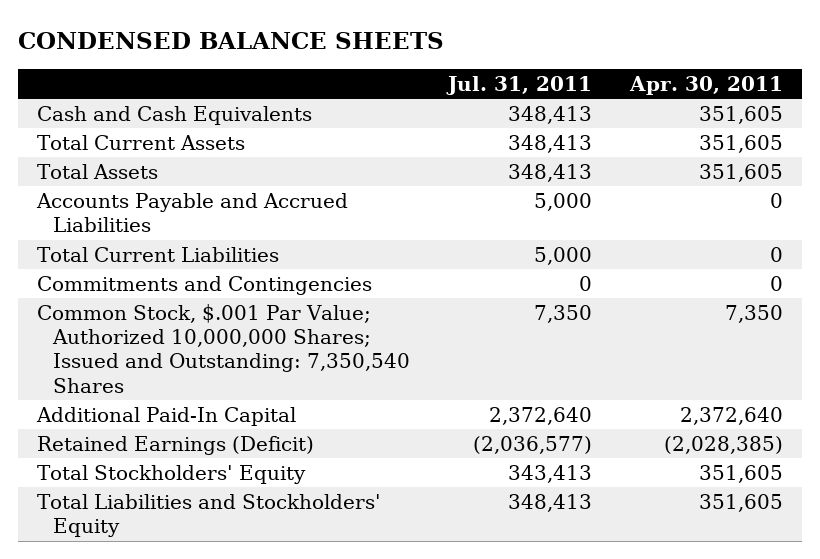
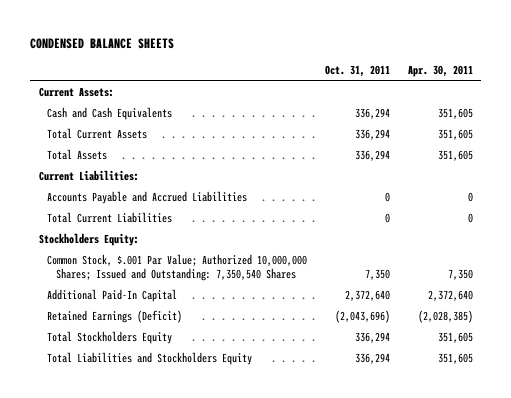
[446,75,593,95] Jul. 31, 2011 -> none
none -> [324,65,390,78] Oct. 31, 2011
none -> [38,86,114,97] Current Assets:
none -> [38,169,139,181] Current Liabilities:
[37,275,373,295] Commitments and Contingencies -> none
none -> [38,232,139,246] Stockholders Equity:
[37,464,307,484] Total Stockholders' Equity -> [47,330,173,344] Total Stockholders Equity
[37,493,382,538] Total Liabilities and Stockholders' Equity -> [47,351,253,365] Total Liabilities and Stockholders Equity

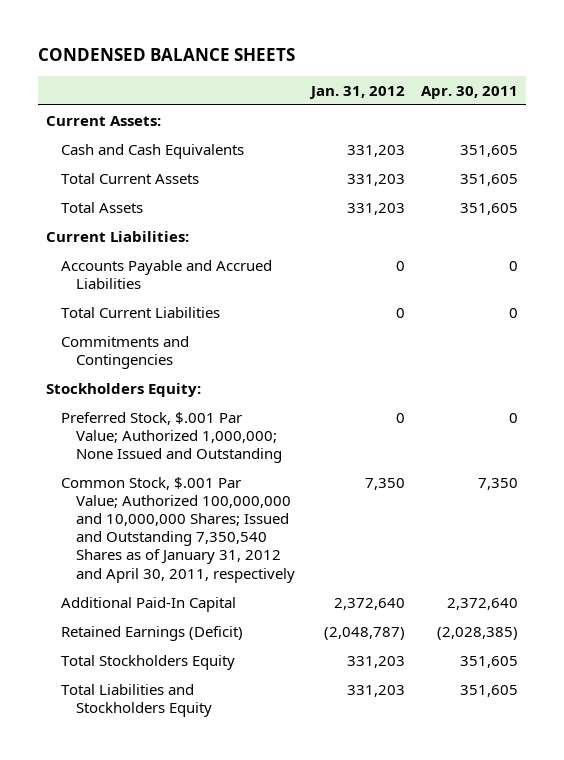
[324,65,390,78] Oct. 31, 2011 -> none
none -> [309,85,406,99] Jan. 31, 2012
none -> [61,335,190,369] Commitments and Contingencies
none -> [61,411,283,464] Preferred Stock, $.001 Par Value; Authorized 1,000,000; None Issued and Outstanding
[47,253,308,281] Common Stock, $.001 Par Value; Authorized 10,000,000 Shares; Issued and Outstanding: 7,350,540 Shares -> [61,476,296,583] Common Stock, $.001 Par Value; Authorized 100,000,000 and 10,000,000 Shares; Issued and Outstanding 7,350,540 Shares as of January 31, 2012 and April 30, 2011, respectively

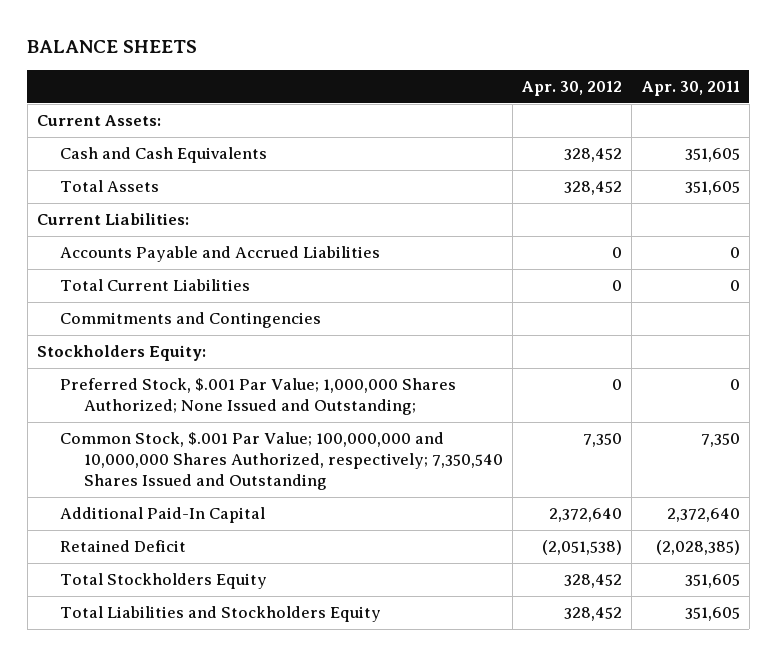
[38,48,296,62] CONDENSED BALANCE SHEETS -> [27,40,198,54] BALANCE SHEETS
[309,85,406,99] Jan. 31, 2012 -> none
none -> [522,81,623,97] Apr. 30, 2012
[61,172,200,184] Total Current Assets -> none
[61,411,283,464] Preferred Stock, $.001 Par Value; Authorized 1,000,000; None Issued and Outstanding -> [60,378,457,416] Preferred Stock, $.001 Par Value; 1,000,000 Shares Authorized; None Issued and Outstanding;
[61,476,296,583] Common Stock, $.001 Par Value; Authorized 100,000,000 and 10,000,000 Shares; Issued and Outstanding 7,350,540 Shares as of January 31, 2012 and April 30, 2011, respectively -> [60,432,503,491] Common Stock, $.001 Par Value; 100,000,000 and 10,000,000 Shares Authorized, respectively; 7,350,540 Shares Issued and Outstanding
[61,625,244,641] Retained Earnings (Deficit) -> [60,540,187,553] Retained Deficit

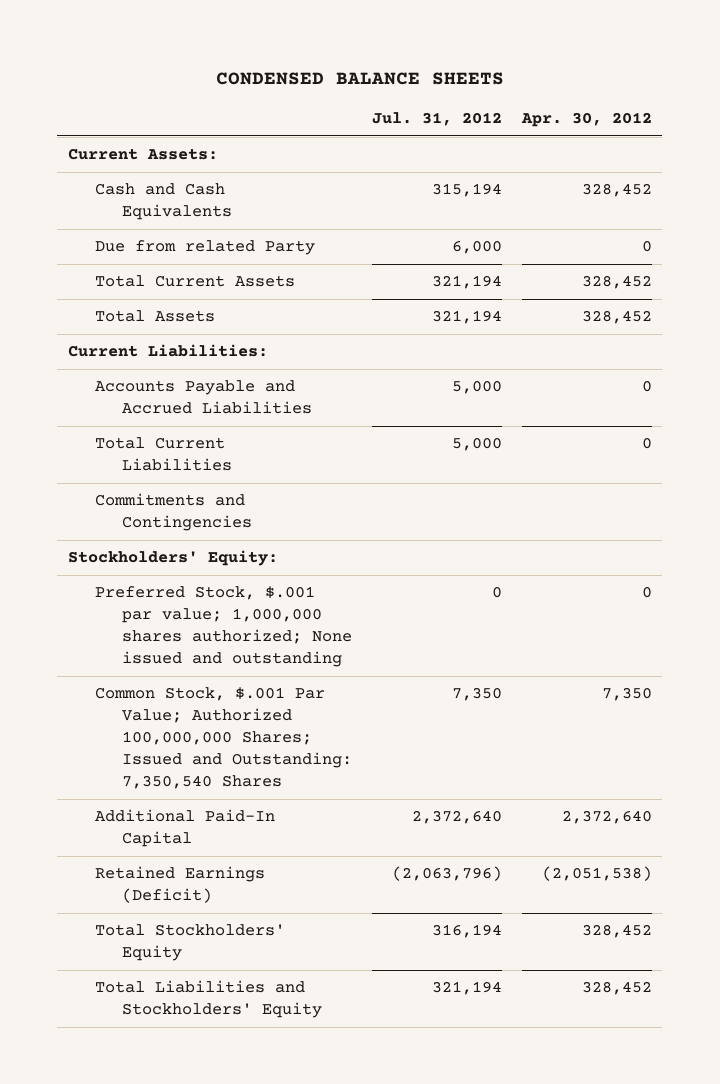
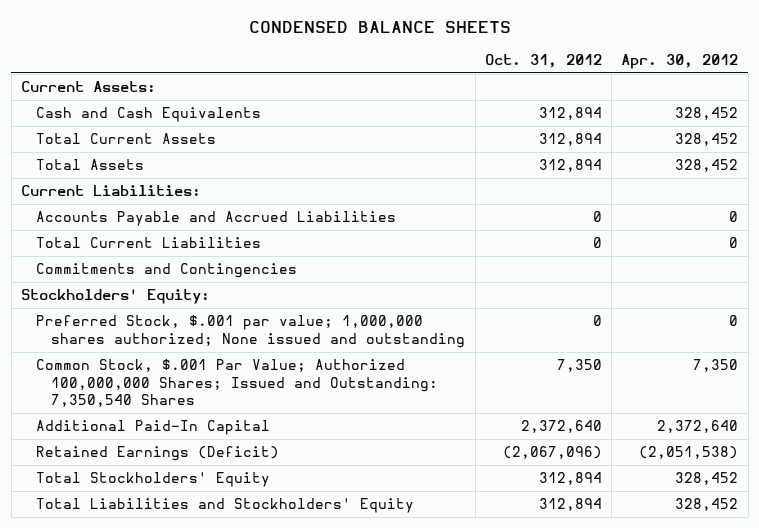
[372,112,503,127] Jul. 31, 2012 -> none
none -> [484,54,602,69] Oct. 31, 2012
[94,240,315,256] Due from related Party -> none

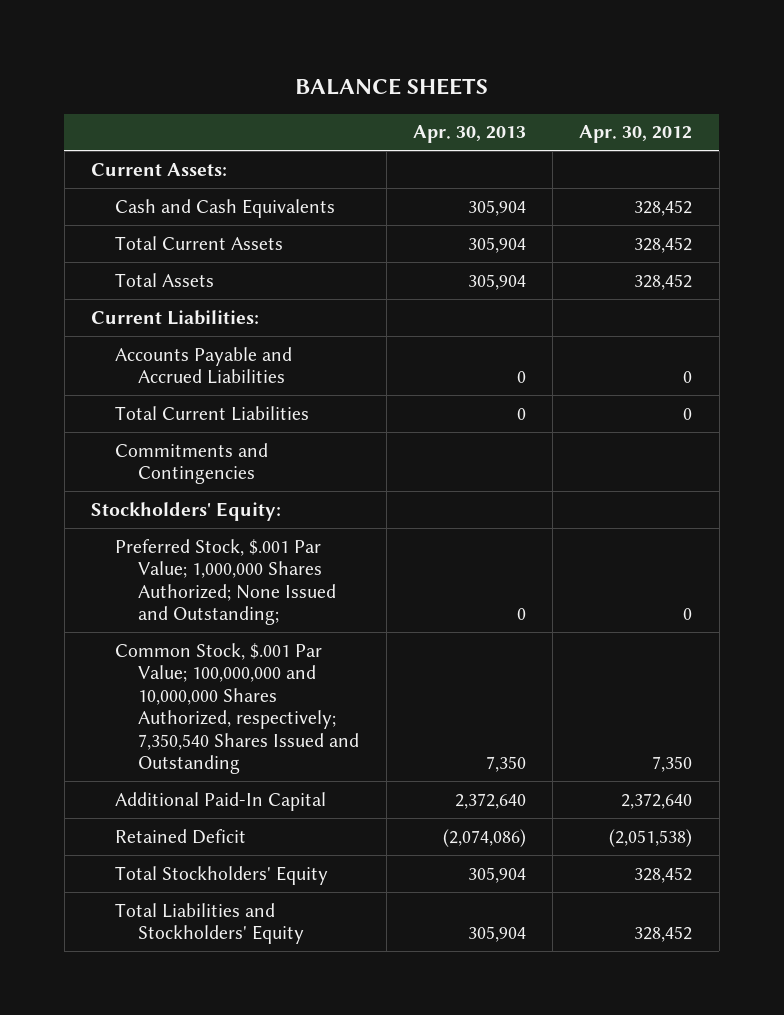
[248,20,511,33] CONDENSED BALANCE SHEETS -> [294,78,488,96] BALANCE SHEETS
[484,54,602,69] Oct. 31, 2012 -> none
none -> [412,125,526,144] Apr. 30, 2013
[36,315,466,348] Preferred Stock, $.001 par value; 1,000,000 shares authorized; None issued and outstanding -> [114,538,337,626] Preferred Stock, $.001 Par Value; 1,000,000 Shares Authorized; None Issued and Outstanding;
[36,359,439,408] Common Stock, $.001 Par Value; Authorized 100,000,000 Shares; Issued and Outstanding: 7,350,540 Shares -> [114,642,360,775] Common Stock, $.001 Par Value; 100,000,000 and 10,000,000 Shares Authorized, respectively; 7,350,540 Shares Issued and Outstanding
[36,446,280,462] Retained Earnings (Deficit) -> [114,828,246,844] Retained Deficit

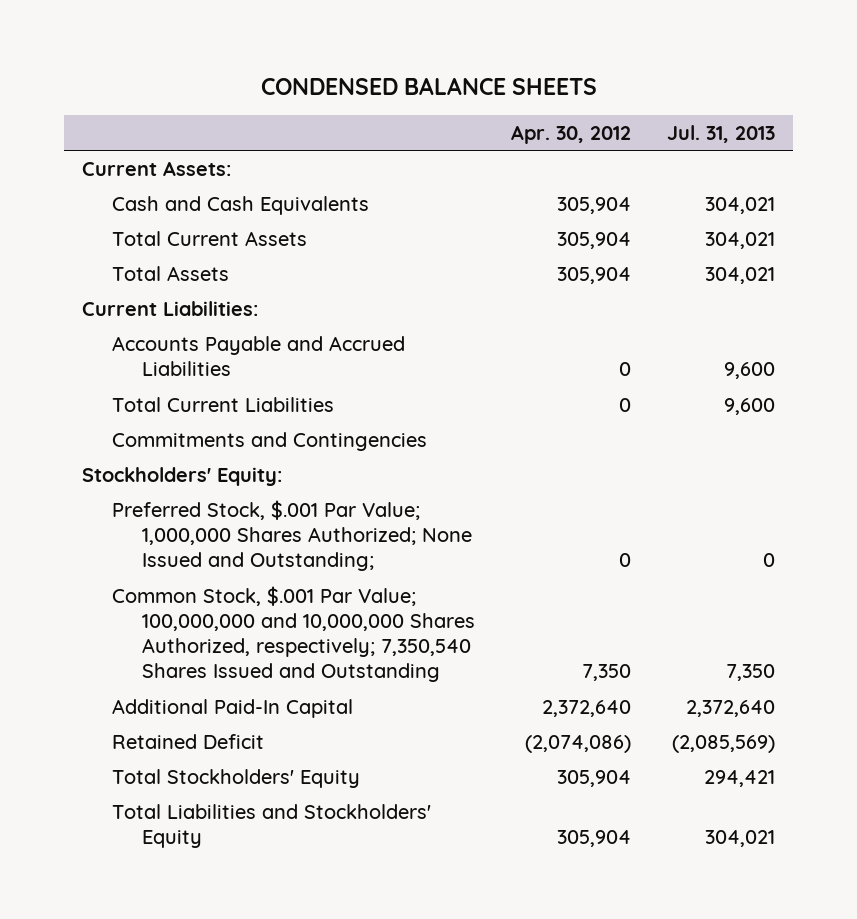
[294,78,488,96] BALANCE SHEETS -> [260,77,597,96] CONDENSED BALANCE SHEETS
[412,125,526,144] Apr. 30, 2013 -> none
none -> [667,125,776,144] Jul. 31, 2013
[634,199,693,216] 328,452 -> [557,196,632,214] 305,904
[634,236,693,253] 328,452 -> [557,231,632,249] 305,904
[634,273,693,290] 328,452 -> [557,266,632,284] 305,904
[609,828,693,847] (2,051,538) -> [525,734,632,753] (2,074,086)
[634,866,693,883] 328,452 -> [557,769,632,787] 305,904
[634,926,693,943] 328,452 -> [557,830,632,848] 305,904

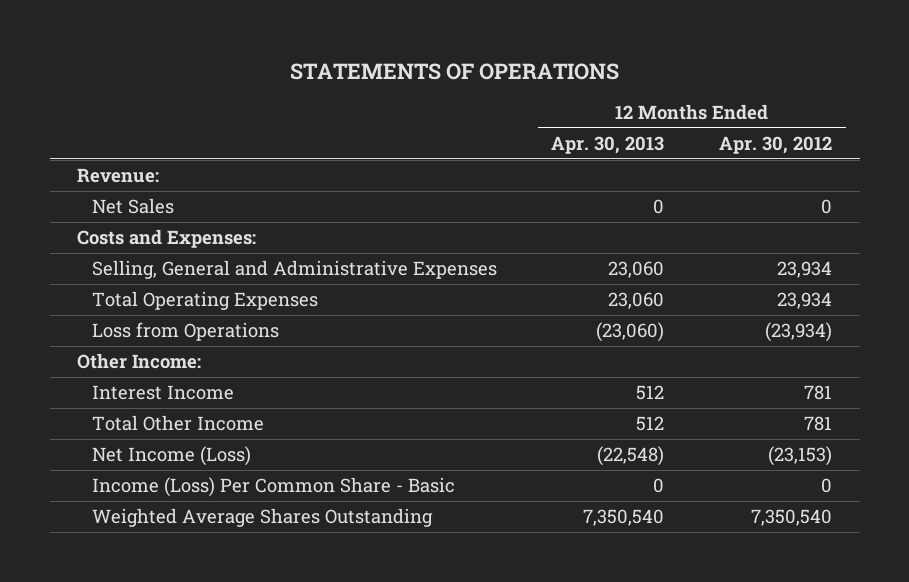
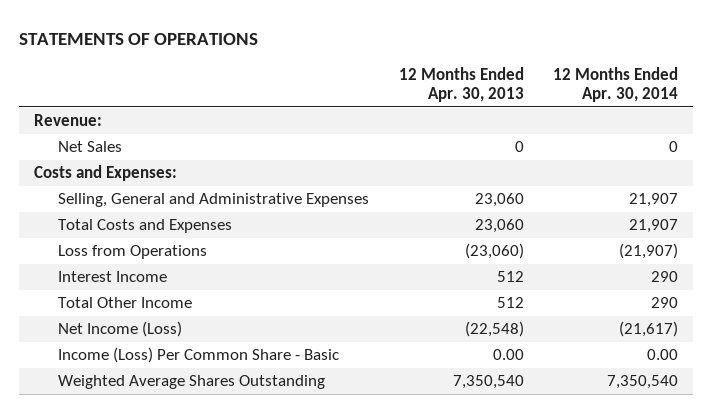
[719,135,833,154] Apr. 30, 2012 -> none
none -> [553,66,679,103] 12 Months Ended Apr. 30, 2014
[91,291,318,311] Total Operating Expenses -> [58,219,233,234] Total Costs and Expenses
[77,353,202,370] Other Income: -> none
[653,478,665,494] 0 -> [492,349,524,361] 0.00

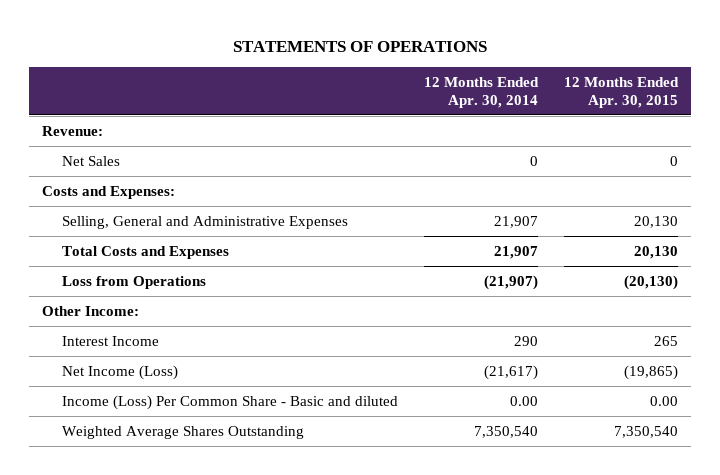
[398,66,524,103] 12 Months Ended Apr. 30, 2013 -> none
none -> [563,76,679,108] 12 Months Ended Apr. 30, 2015
none -> [41,305,139,316] Other Income:
[58,297,193,309] Total Other Income -> none
[58,347,340,364] Income (Loss) Per Common Share - Basic -> [61,394,398,410] Income (Loss) Per Common Share - Basic and diluted

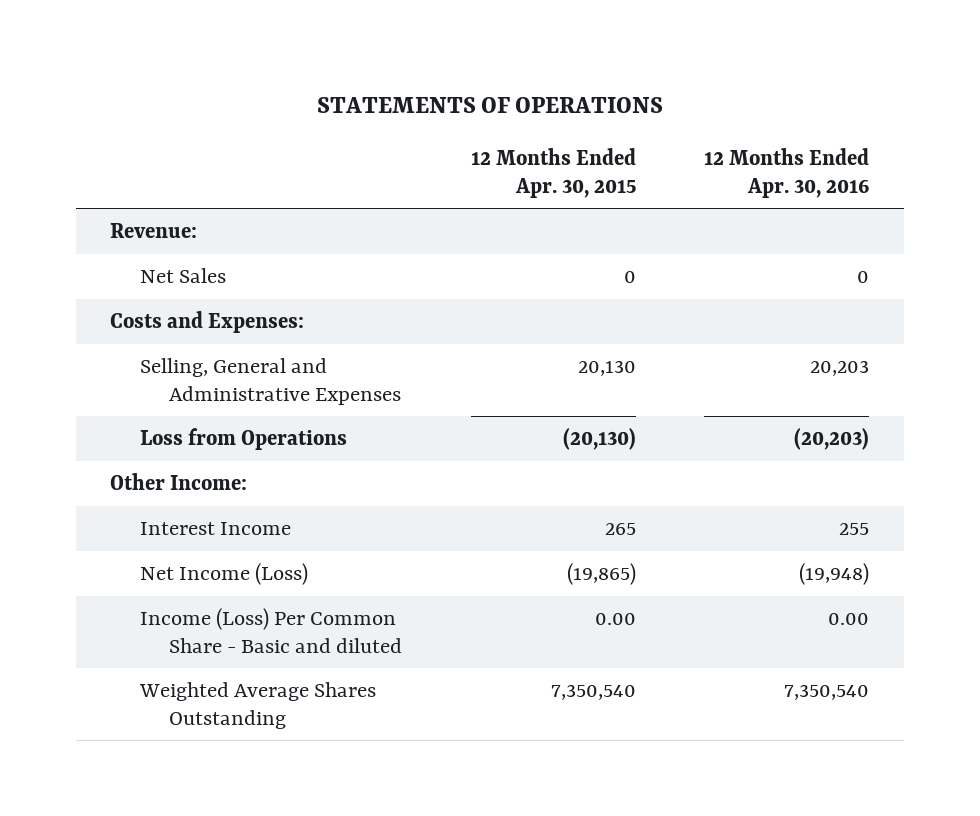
[423,76,539,108] 12 Months Ended Apr. 30, 2014 -> none
none -> [704,148,870,198] 12 Months Ended Apr. 30, 2016
[61,245,229,259] Total Costs and Expenses -> none

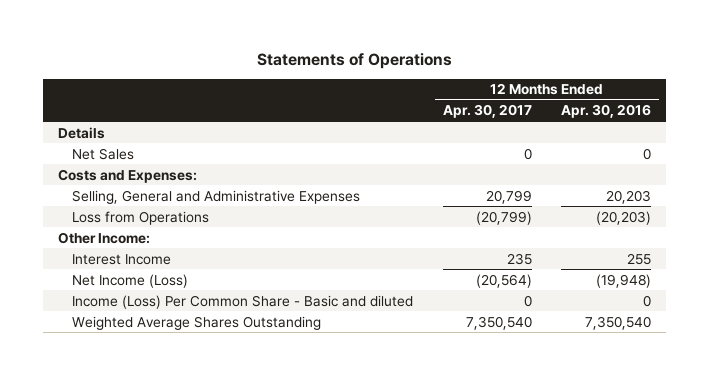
[316,96,663,113] STATEMENTS OF OPERATIONS -> [256,52,452,69] Statements of Operations
[470,148,636,198] 12 Months Ended Apr. 30, 2015 -> none
none -> [442,104,532,119] Apr. 30, 2017
[110,223,198,239] Revenue: -> none
none -> [58,126,106,139] Details
[828,613,870,626] 0.00 -> [643,294,652,307] 0

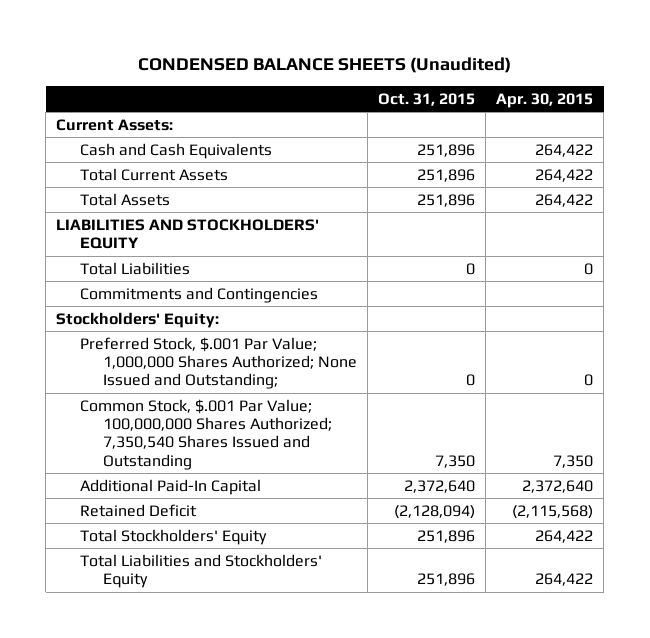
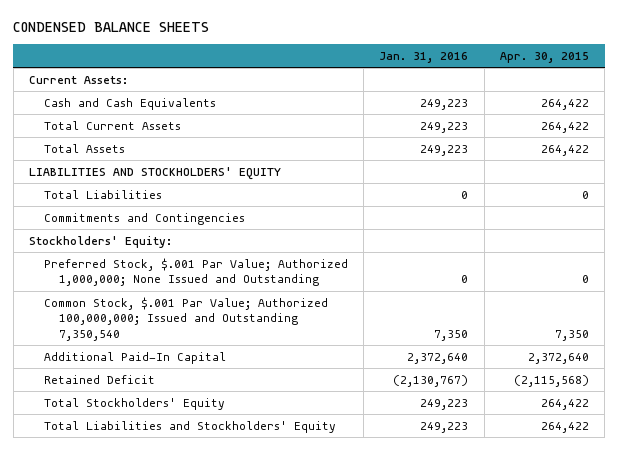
[137,57,511,74] CONDENSED BALANCE SHEETS (Unaudited) -> [13,22,210,33] CONDENSED BALANCE SHEETS
[378,92,476,106] Oct. 31, 2015 -> none
none -> [379,51,469,63] Jan. 31, 2016
[79,336,358,390] Preferred Stock, $.001 Par Value; 1,000,000 Shares Authorized; None Issued and Outstanding; -> [43,257,348,287] Preferred Stock, $.001 Par Value; Authorized 1,000,000; None Issued and Outstanding
[79,398,333,470] Common Stock, $.001 Par Value; 100,000,000 Shares Authorized; 7,350,540 Shares Issued and Outstanding -> [43,296,328,341] Common Stock, $.001 Par Value; Authorized 100,000,000; Issued and Outstanding 7,350,540

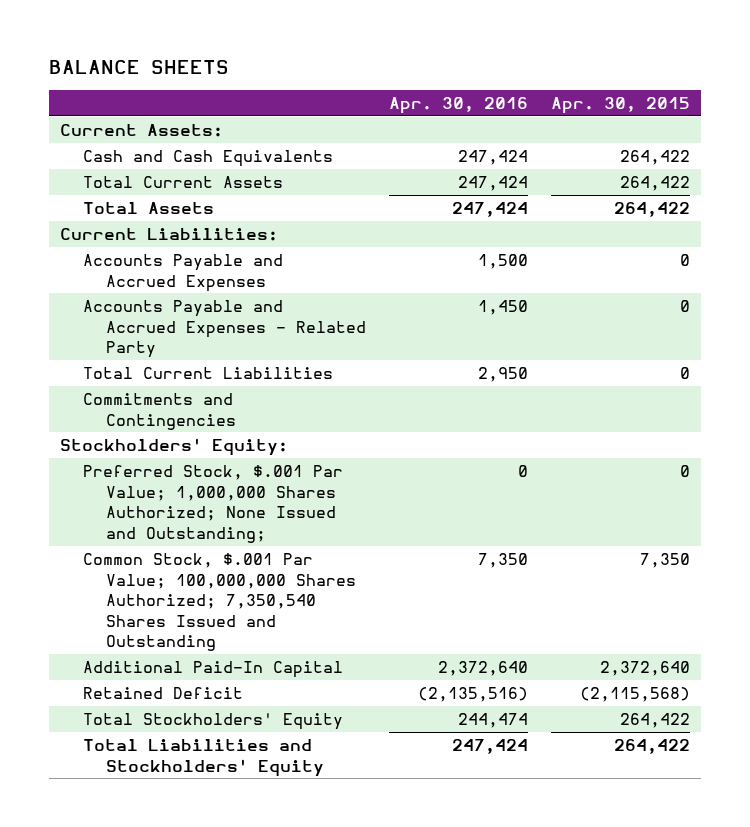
[13,22,210,33] CONDENSED BALANCE SHEETS -> [48,59,229,74] BALANCE SHEETS
[379,51,469,63] Jan. 31, 2016 -> none
none -> [389,96,529,114] Apr. 30, 2016
[28,166,281,180] LIABILITIES AND STOCKHOLDERS' EQUITY -> none
none -> [60,228,279,242] Current Liabilities:
none -> [83,254,284,292] Accounts Payable and Accrued Expenses
none -> [83,300,367,359] Accounts Payable and Accrued Expenses - Related Party
[43,189,162,199] Total Liabilities -> [83,367,334,380] Total Current Liabilities
[43,257,348,287] Preferred Stock, $.001 Par Value; Authorized 1,000,000; None Issued and Outstanding -> [83,465,344,543] Preferred Stock, $.001 Par Value; 1,000,000 Shares Authorized; None Issued and Outstanding;
[43,296,328,341] Common Stock, $.001 Par Value; Authorized 100,000,000; Issued and Outstanding 7,350,540 -> [83,553,357,652] Common Stock, $.001 Par Value; 100,000,000 Shares Authorized; 7,350,540 Shares Issued and Outstanding

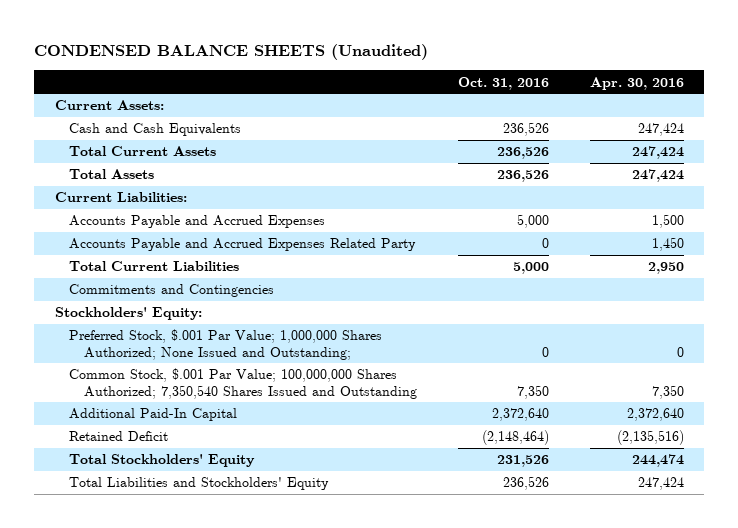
[48,59,229,74] BALANCE SHEETS -> [34,44,429,61] CONDENSED BALANCE SHEETS (Unaudited)
[550,96,690,114] Apr. 30, 2015 -> none
none -> [457,76,549,90] Oct. 31, 2016
[83,300,367,359] Accounts Payable and Accrued Expenses - Related Party -> [69,238,417,252] Accounts Payable and Accrued Expenses Related Party

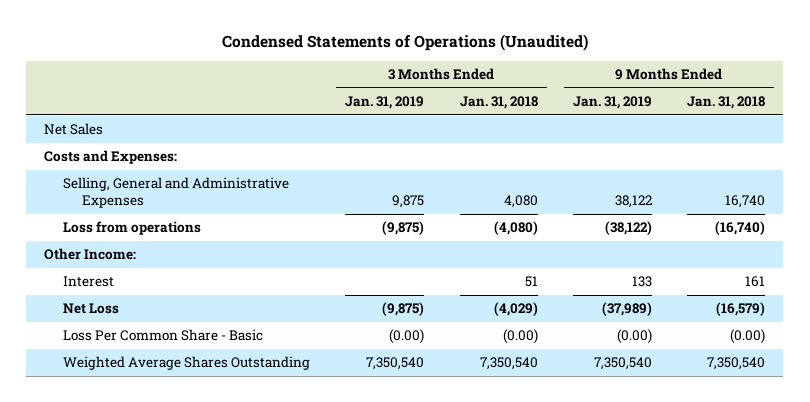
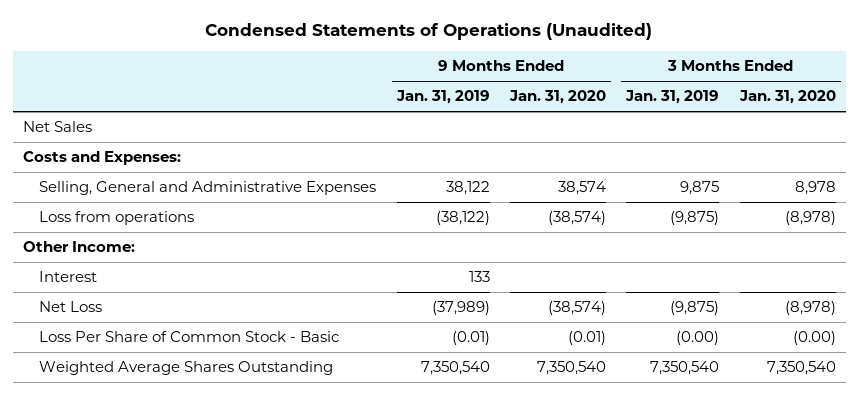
[459,96,538,110] Jan. 31, 2018 -> none
[687,96,766,110] Jan. 31, 2018 -> none
none -> [508,90,606,105] Jan. 31, 2020
none -> [738,90,836,105] Jan. 31, 2020
[62,329,263,342] Loss Per Common Share - Basic -> [39,331,340,343] Loss Per Share of Common Stock - Basic
[617,329,653,345] (0.00) -> [451,331,490,346] (0.01)

